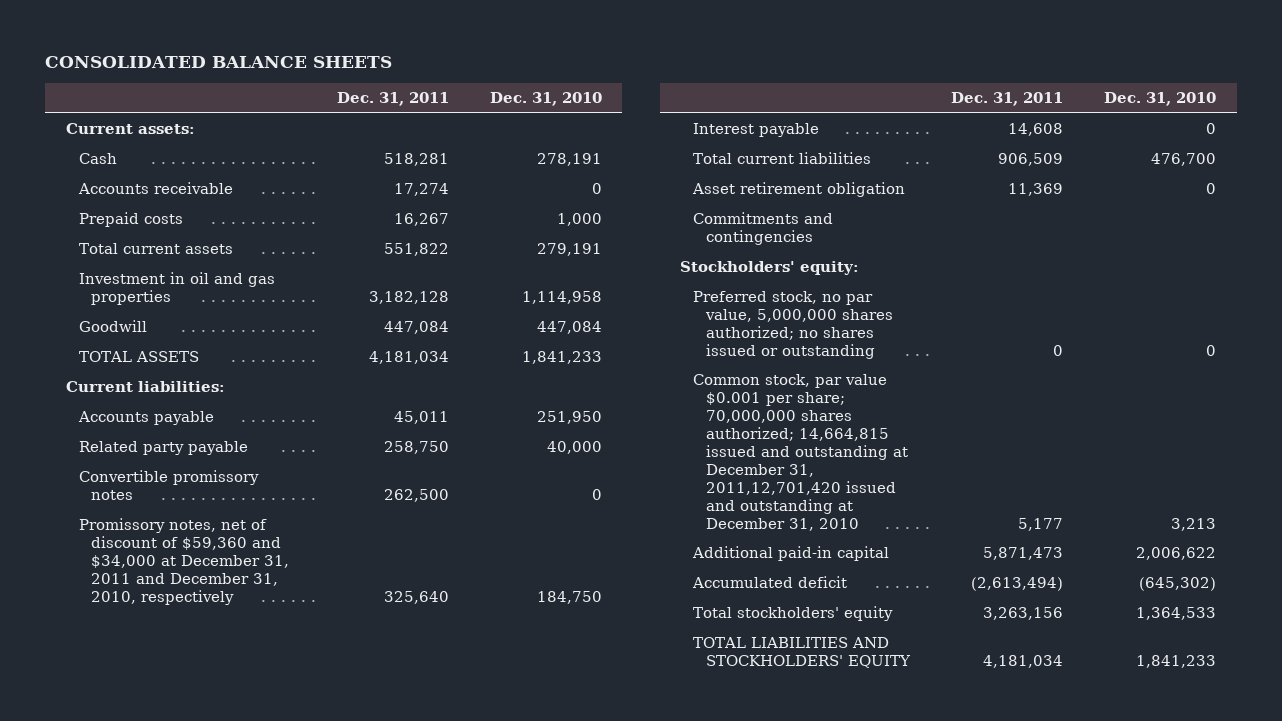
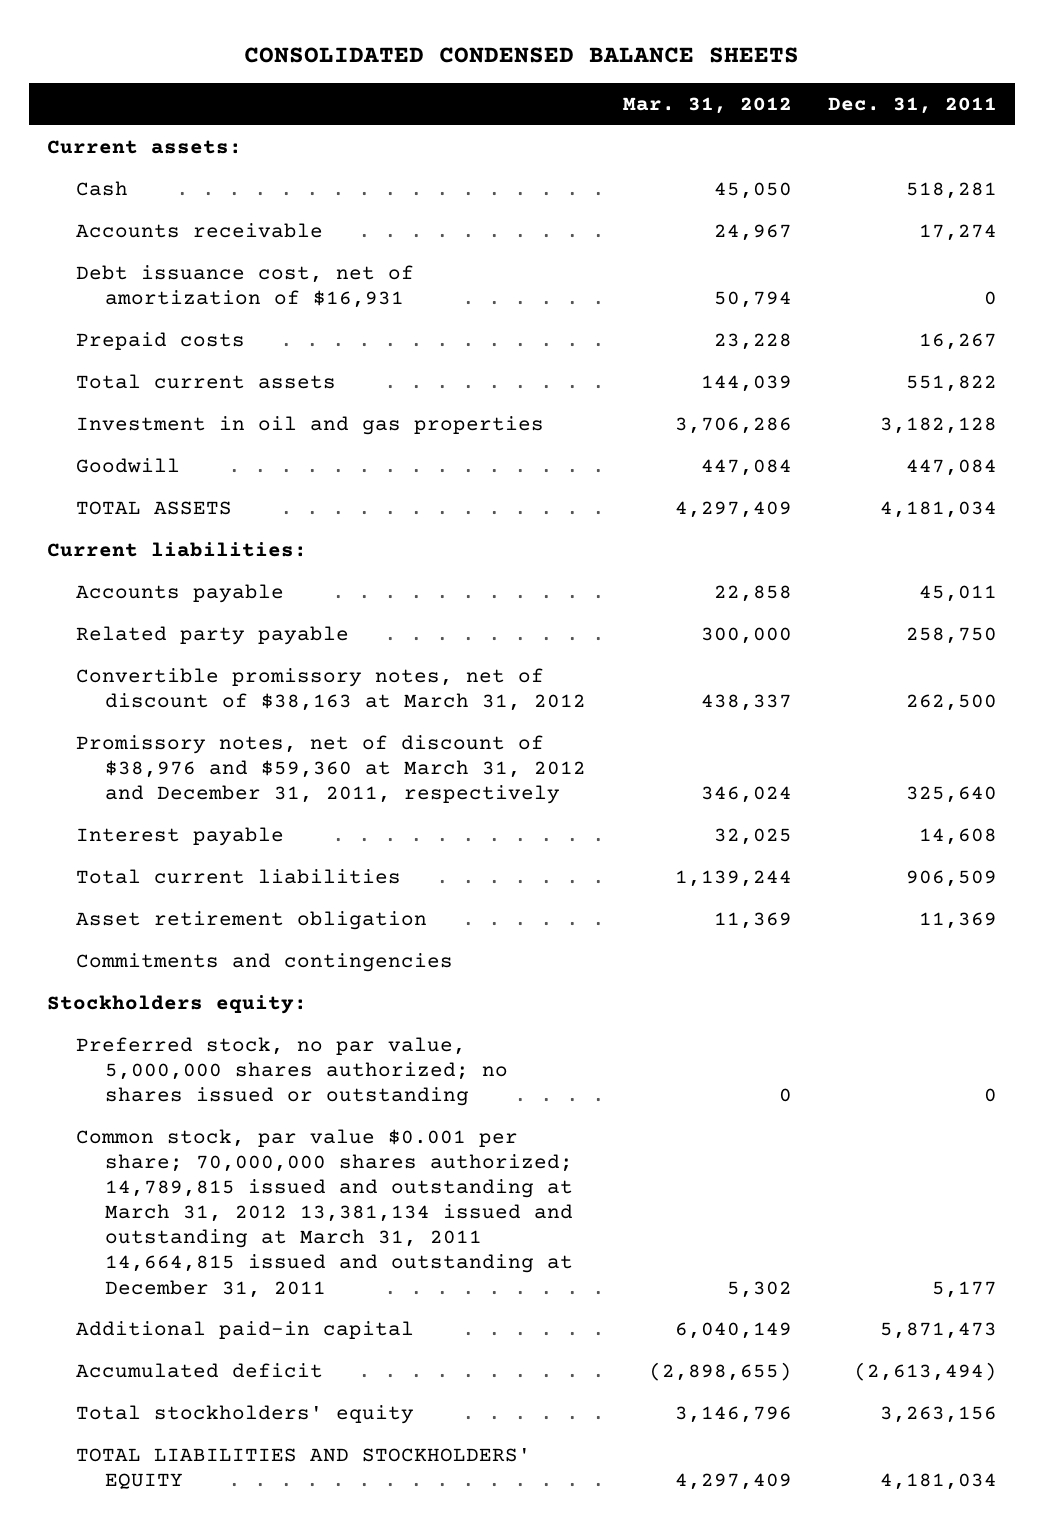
[45,56,393,69] CONSOLIDATED BALANCE SHEETS -> [243,46,799,63] CONSOLIDATED CONDENSED BALANCE SHEETS
[489,92,602,107] Dec. 31, 2010 -> none
none -> [622,96,792,114] Mar. 31, 2012
none -> [76,265,415,309] Debt issuance cost, net of amortization of $16,931
[78,470,259,501] Convertible promissory notes -> [76,668,587,712] Convertible promissory notes, net of discount of $38,163 at March 31, 2012
[78,518,290,605] Promissory notes, net of discount of $59,360 and $34,000 at December 31, 2011 and December 31, 2010, respectively -> [76,735,587,805] Promissory notes, net of discount of $38,976 and $59,360 at March 31, 2012 and December 31, 2011, respectively
[680,261,860,276] Stockholders' equity: -> [46,995,307,1015] Stockholders equity:
[692,374,908,531] Common stock, par value $0.001 per share; 70,000,000 shares authorized; 14,664,815 issued and outstanding at December 31, 2011,12,701,420 issued and outstanding at December 31, 2010 -> [76,1129,574,1298] Common stock, par value $0.001 per share; 70,000,000 shares authorized; 14,789,815 issued and outstanding at March 31, 2012 13,381,134 issued and outstanding at March 31, 2011 14,664,815 issued and outstanding at December 31, 2011

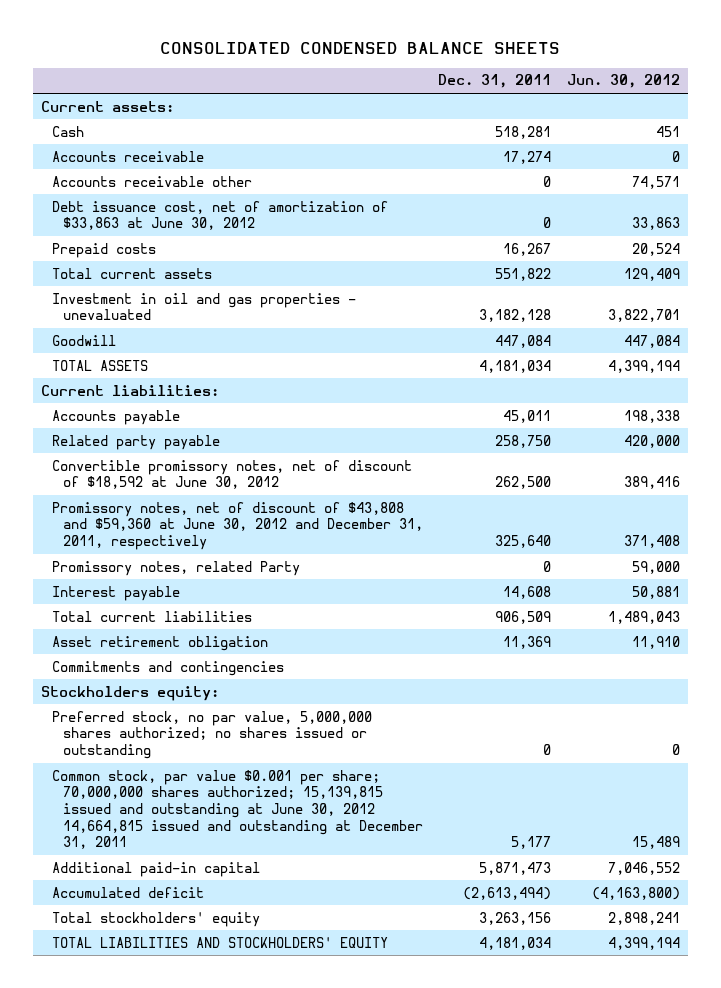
[622,96,792,114] Mar. 31, 2012 -> none
none -> [566,74,680,89] Jun. 30, 2012
none -> [51,175,252,187] Accounts receivable other
[76,265,415,309] Debt issuance cost, net of amortization of $16,931 -> [51,200,388,231] Debt issuance cost, net of amortization of $33,863 at June 30, 2012
[76,416,545,436] Investment in oil and gas properties -> [51,292,356,321] Investment in oil and gas properties - unevaluated
[76,668,587,712] Convertible promissory notes, net of discount of $38,163 at March 31, 2012 -> [51,459,412,490] Convertible promissory notes, net of discount of $18,592 at June 30, 2012
[76,735,587,805] Promissory notes, net of discount of $38,976 and $59,360 at March 31, 2012 and December 31, 2011, respectively -> [51,501,423,551] Promissory notes, net of discount of $43,808 and $59,360 at June 30, 2012 and December 31, 2011, respectively
none -> [51,560,300,576] Promissory notes, related Party
[76,1129,574,1298] Common stock, par value $0.001 per share; 70,000,000 shares authorized; 14,789,815 issued and outstanding at March 31, 2012 13,381,134 issued and outstanding at March 31, 2011 14,664,815 issued and outstanding at December 31, 2011 -> [51,769,423,850] Common stock, par value $0.001 per share; 70,000,000 shares authorized; 15,139,815 issued and outstanding at June 30, 2012 14,664,815 issued and outstanding at December 31, 2011

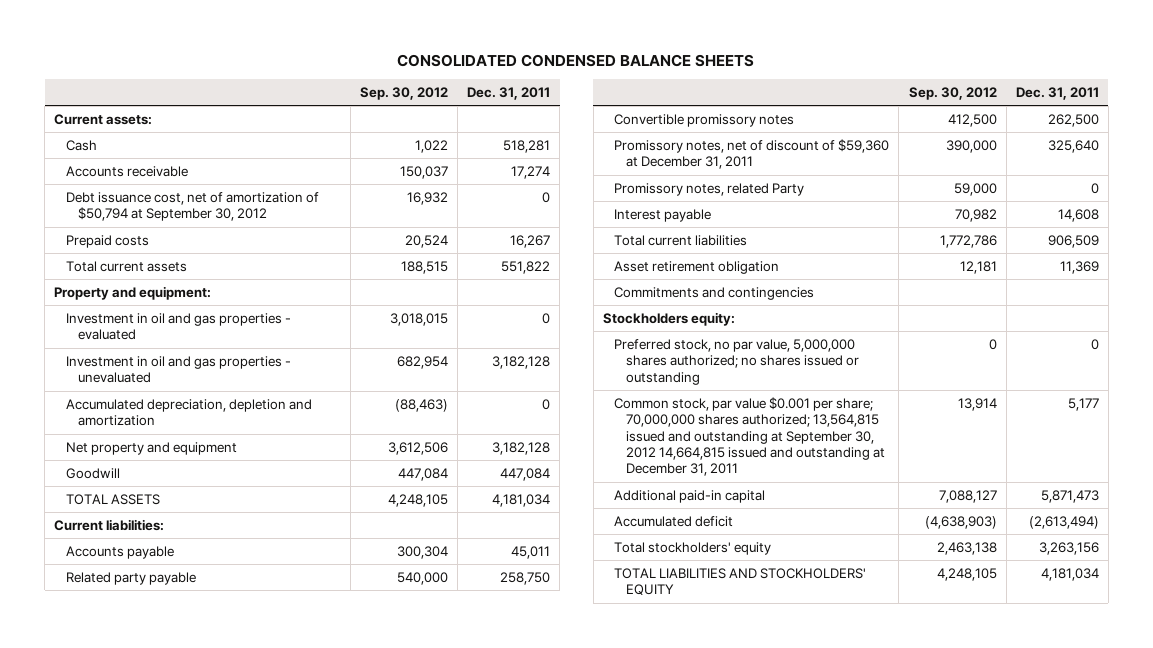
[566,74,680,89] Jun. 30, 2012 -> none
none -> [360,87,449,101] Sep. 30, 2012
[51,175,252,187] Accounts receivable other -> none
[51,200,388,231] Debt issuance cost, net of amortization of $33,863 at June 30, 2012 -> [66,191,320,222] Debt issuance cost, net of amortization of $50,794 at September 30, 2012
none -> [54,285,212,300] Property and equipment:
none -> [66,312,292,341] Investment in oil and gas properties - evaluated
none -> [66,398,313,427] Accumulated depreciation, depletion and amortization
none -> [66,441,238,455] Net property and equipment
[51,459,412,490] Convertible promissory notes, net of discount of $18,592 at June 30, 2012 -> [614,113,795,127] Convertible promissory notes
[51,501,423,551] Promissory notes, net of discount of $43,808 and $59,360 at June 30, 2012 and December 31, 2011, respectively -> [614,138,890,170] Promissory notes, net of discount of $59,360 at December 31, 2011
[51,769,423,850] Common stock, par value $0.001 per share; 70,000,000 shares authorized; 15,139,815 issued and outstanding at June 30, 2012 14,664,815 issued and outstanding at December 31, 2011 -> [614,396,886,477] Common stock, par value $0.001 per share; 70,000,000 shares authorized; 13,564,815 issued and outstanding at September 30, 2012 14,664,815 issued and outstanding at December 31, 2011

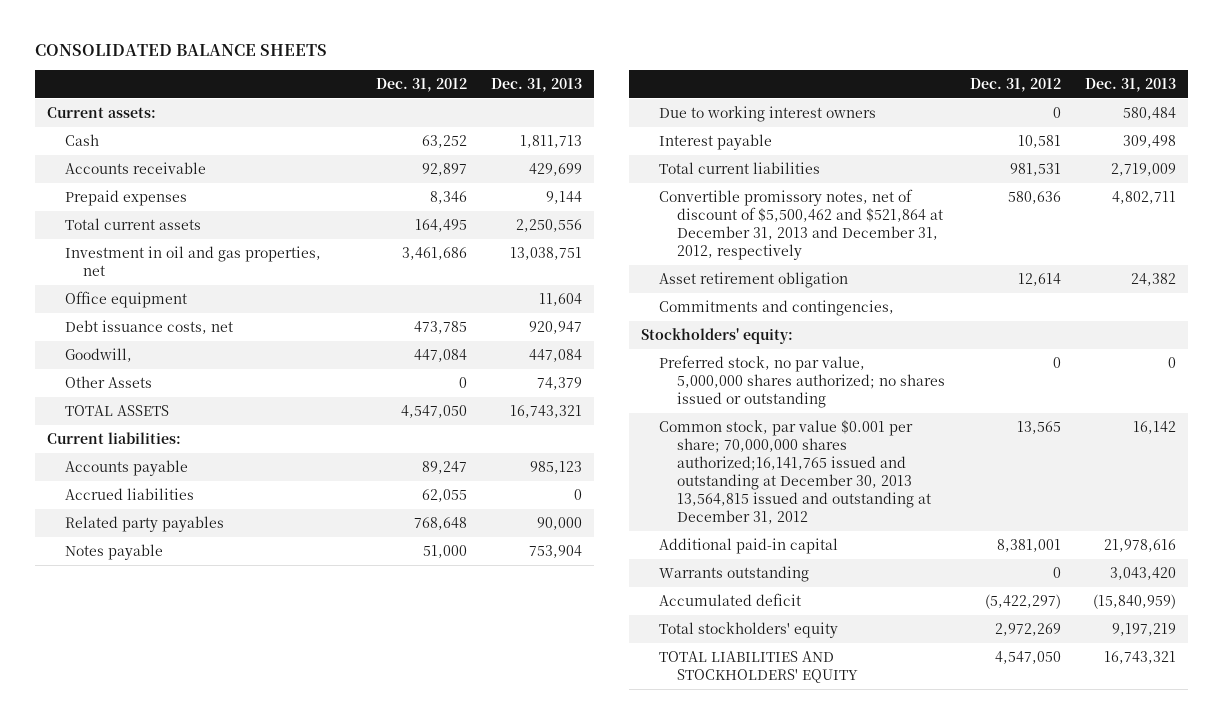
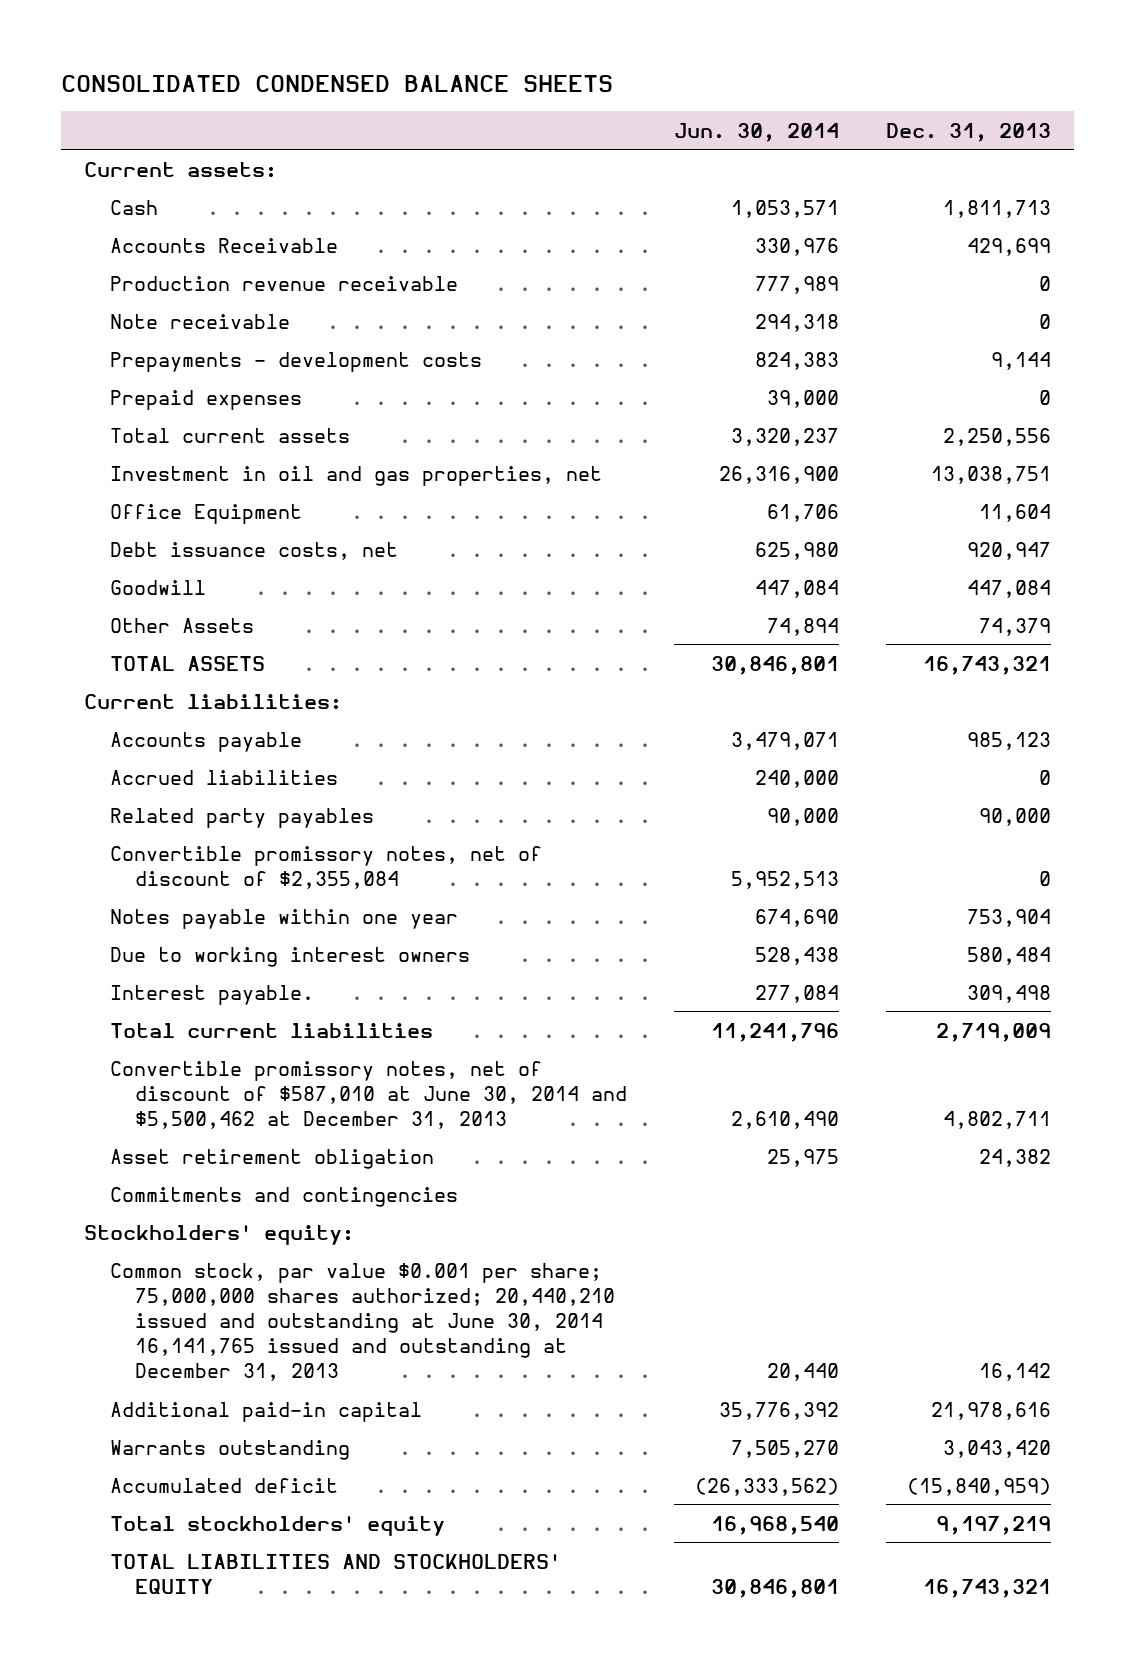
[34,43,327,56] CONSOLIDATED BALANCE SHEETS -> [61,74,614,92] CONSOLIDATED CONDENSED BALANCE SHEETS
[375,77,467,92] Dec. 31, 2012 -> none
none -> [674,122,840,142] Jun. 30, 2014
[64,162,206,175] Accounts receivable -> [109,237,338,253] Accounts Receivable
none -> [109,275,458,291] Production revenue receivable
none -> [109,313,290,329] Note receivable
none -> [109,351,482,372] Prepayments - development costs
[545,191,582,205] 9,144 -> [1038,389,1051,405] 0
[64,291,187,309] Office equipment -> [109,503,302,524] Office Equipment
[64,348,132,363] Goodwill, -> [109,579,206,595] Goodwill
none -> [109,845,542,889] Convertible promissory notes, net of discount of $2,355,084
[64,544,163,561] Notes payable -> [109,908,458,929] Notes payable within one year
[658,134,772,151] Interest payable -> [109,984,314,1005] Interest payable.
[658,189,944,260] Convertible promissory notes, net of discount of $5,500,462 and $521,864 at December 31, 2013 and December 31, 2012, respectively -> [109,1060,628,1129] Convertible promissory notes, net of discount of $587,010 at June 30, 2014 and $5,500,462 at December 31, 2013
[658,300,894,317] Commitments and contingencies, -> [109,1186,458,1207] Commitments and contingencies
[658,355,946,408] Preferred stock, no par value, 5,000,000 shares authorized; no shares issued or outstanding -> none
[658,420,932,524] Common stock, par value $0.001 per share; 70,000,000 shares authorized;16,141,765 issued and outstanding at December 30, 2013 13,564,815 issued and outstanding at December 31, 2012 -> [109,1262,616,1381] Common stock, par value $0.001 per share; 75,000,000 shares authorized; 20,440,210 issued and outstanding at June 30, 2014 16,141,765 issued and outstanding at December 31, 2013

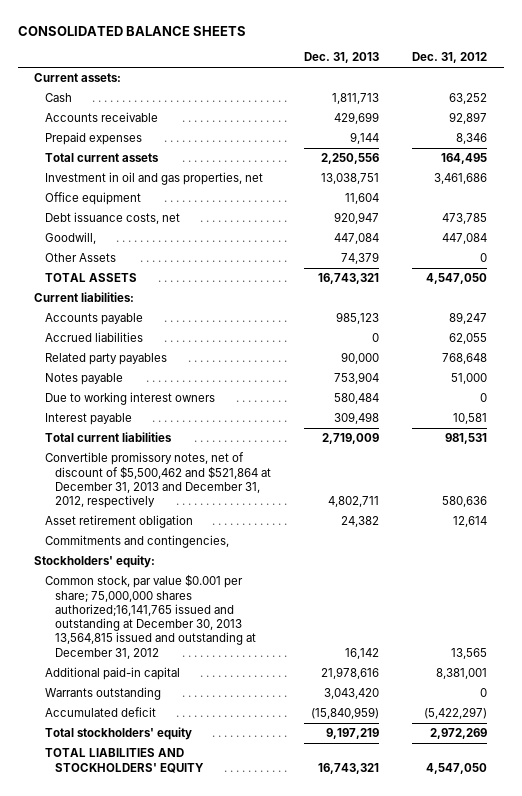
[61,74,614,92] CONSOLIDATED CONDENSED BALANCE SHEETS -> [17,25,246,36] CONSOLIDATED BALANCE SHEETS
[674,122,840,142] Jun. 30, 2014 -> none
none -> [412,52,488,64] Dec. 31, 2012
[109,275,458,291] Production revenue receivable -> none
[109,313,290,329] Note receivable -> none
[109,351,482,372] Prepayments - development costs -> none
[109,237,338,253] Accounts Receivable -> [44,112,158,123] Accounts receivable
[1038,389,1051,405] 0 -> [350,132,380,145] 9,144
[109,503,302,524] Office Equipment -> [44,192,141,206] Office equipment
[109,579,206,595] Goodwill -> [44,232,96,245] Goodwill,
[109,845,542,889] Convertible promissory notes, net of discount of $2,355,084 -> none
[109,908,458,929] Notes payable within one year -> [44,373,123,386] Notes payable
[109,984,314,1005] Interest payable. -> [44,413,132,426] Interest payable
[109,1060,628,1129] Convertible promissory notes, net of discount of $587,010 at June 30, 2014 and $5,500,462 at December 31, 2013 -> [44,452,271,509] Convertible promissory notes, net of discount of $5,500,462 and $521,864 at December 31, 2013 and December 31, 2012, respectively
[109,1186,458,1207] Commitments and contingencies -> [44,535,229,549] Commitments and contingencies,
[109,1262,616,1381] Common stock, par value $0.001 per share; 75,000,000 shares authorized; 20,440,210 issued and outstanding at June 30, 2014 16,141,765 issued and outstanding at December 31, 2013 -> [44,574,256,659] Common stock, par value $0.001 per share; 75,000,000 shares authorized;16,141,765 issued and outstanding at December 30, 2013 13,564,815 issued and outstanding at December 31, 2012

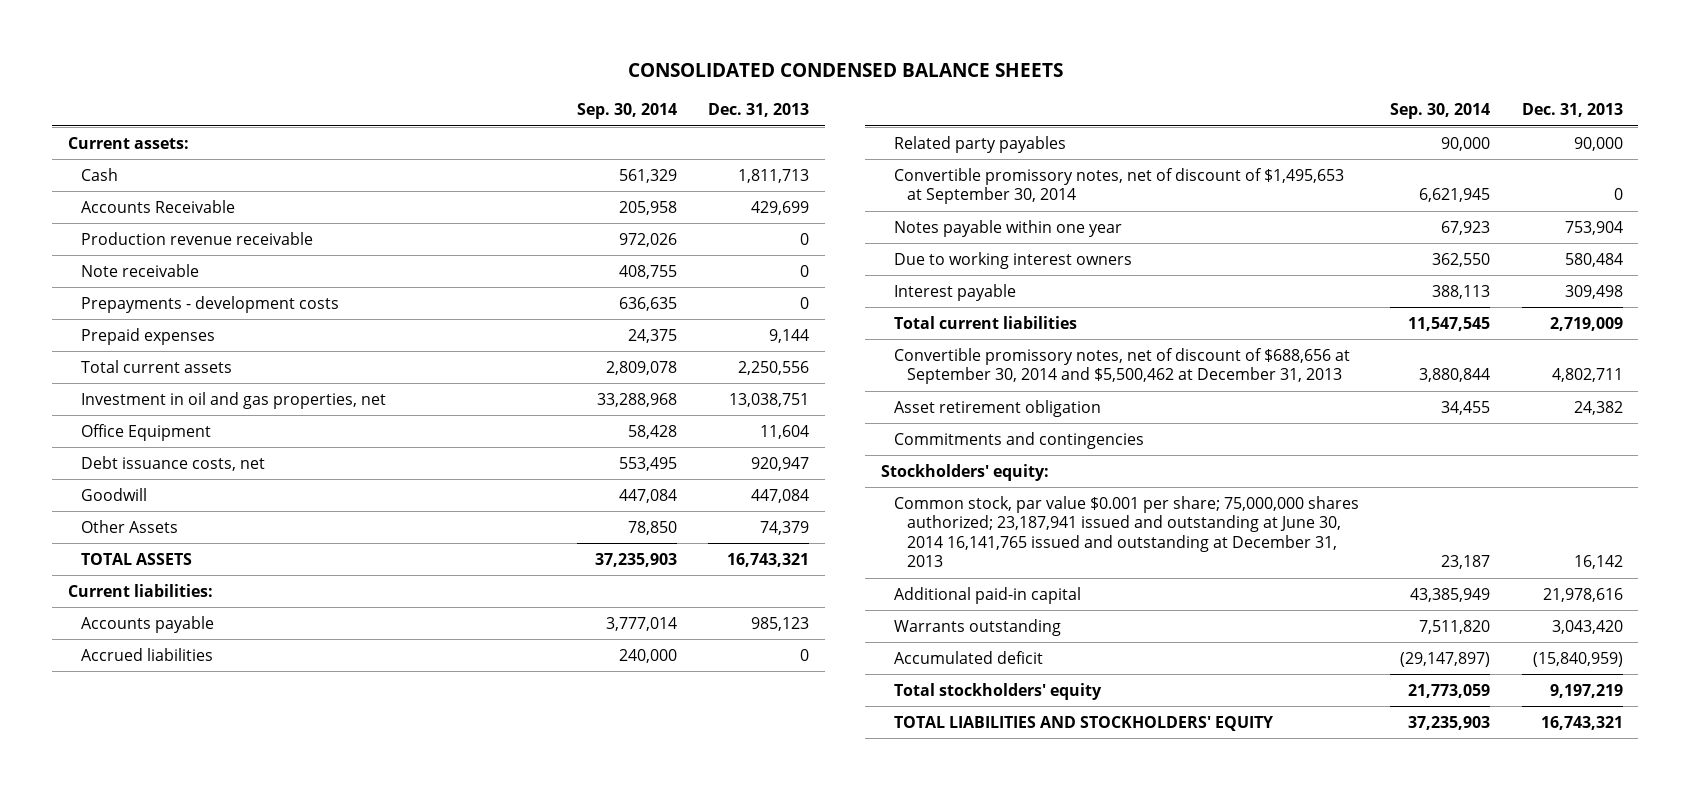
[17,25,246,36] CONSOLIDATED BALANCE SHEETS -> [628,63,1064,78] CONSOLIDATED CONDENSED BALANCE SHEETS
[412,52,488,64] Dec. 31, 2012 -> none
none -> [576,103,677,120] Sep. 30, 2014
[44,112,158,123] Accounts receivable -> [80,199,235,213] Accounts Receivable
none -> [80,231,313,245] Production revenue receivable
none -> [80,263,199,277] Note receivable
none -> [80,295,339,313] Prepayments - development costs
[44,192,141,206] Office equipment -> [80,423,211,441] Office Equipment
[44,232,96,245] Goodwill, -> [80,487,147,501] Goodwill
none -> [894,167,1345,205] Convertible promissory notes, net of discount of $1,495,653 at September 30, 2014
[44,373,123,386] Notes payable -> [894,219,1123,237] Notes payable within one year
[44,452,271,509] Convertible promissory notes, net of discount of $5,500,462 and $521,864 at December 31, 2013 and December 31, 2012, respectively -> [894,347,1351,385] Convertible promissory notes, net of discount of $688,656 at September 30, 2014 and $5,500,462 at December 31, 2013
[44,535,229,549] Commitments and contingencies, -> [894,431,1145,449] Commitments and contingencies
[44,574,256,659] Common stock, par value $0.001 per share; 75,000,000 shares authorized;16,141,765 issued and outstanding at December 30, 2013 13,564,815 issued and outstanding at December 31, 2012 -> [894,495,1360,568] Common stock, par value $0.001 per share; 75,000,000 shares authorized; 23,187,941 issued and outstanding at June 30, 2014 16,141,765 issued and outstanding at December 31, 2013

